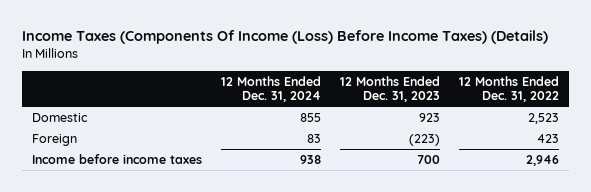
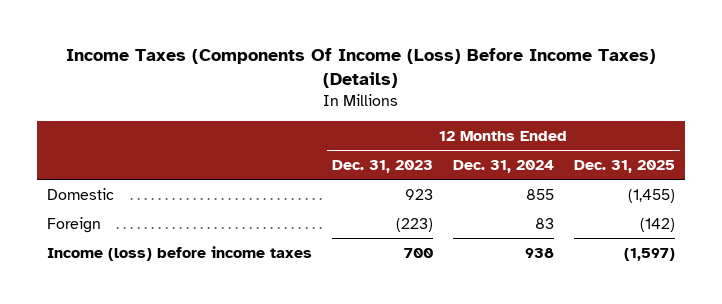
[459,75,560,103] 12 Months Ended Dec. 31, 2022 -> none
none -> [573,159,675,173] Dec. 31, 2025
[31,154,202,165] Income before income taxes -> [47,245,313,261] Income (loss) before income taxes

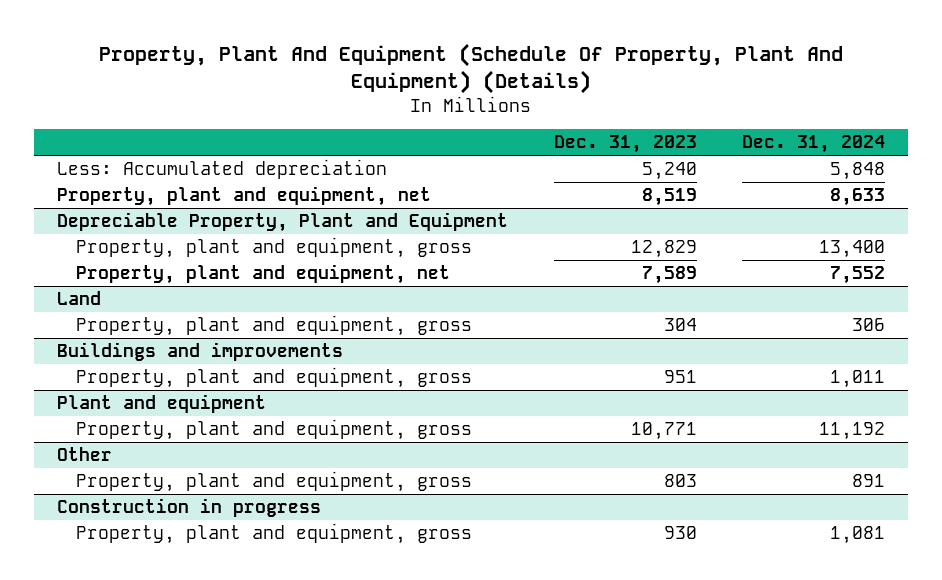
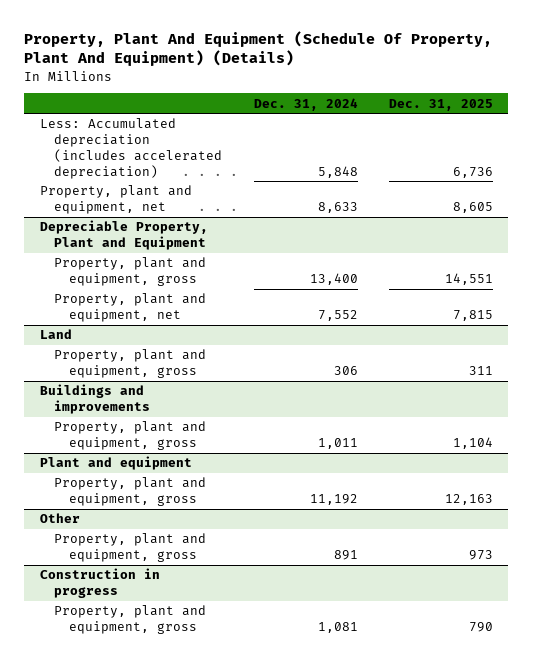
[553,135,697,154] Dec. 31, 2023 -> none
none -> [388,98,493,111] Dec. 31, 2025
[56,159,387,180] Less: Accumulated depreciation -> [39,118,223,179] Less: Accumulated depreciation (includes accelerated depreciation)

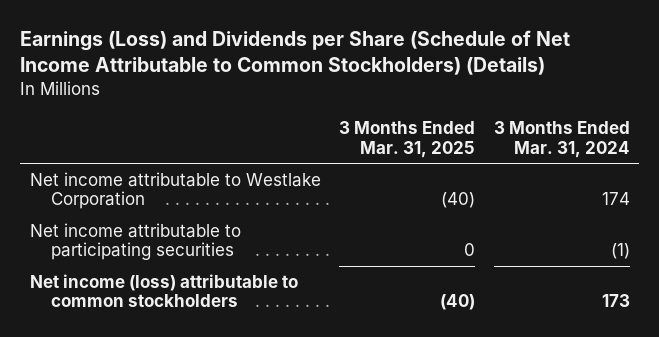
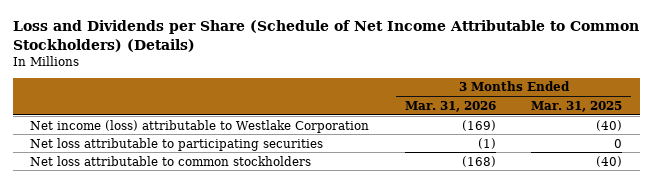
[20,30,571,76] Earnings (Loss) and Dividends per Share (Schedule of Net Income Attributable to Common Stockholders) (Details) -> [12,20,639,52] Loss and Dividends per Share (Schedule of Net Income Attributable to Common Stockholders) (Details)
[493,120,630,158] 3 Months Ended Mar. 31, 2024 -> none
none -> [404,100,496,112] Mar. 31, 2026
[29,171,321,210] Net income attributable to Westlake Corporation -> [30,119,370,133] Net income (loss) attributable to Westlake Corporation
[29,222,241,261] Net income attributable to participating securities -> [30,137,324,151] Net loss attributable to participating securities
[29,273,298,308] Net income (loss) attributable to common stockholders -> [30,155,312,166] Net loss attributable to common stockholders

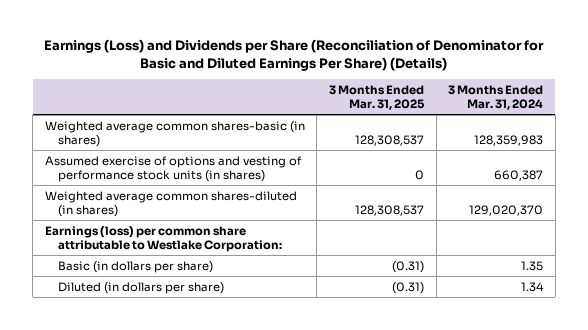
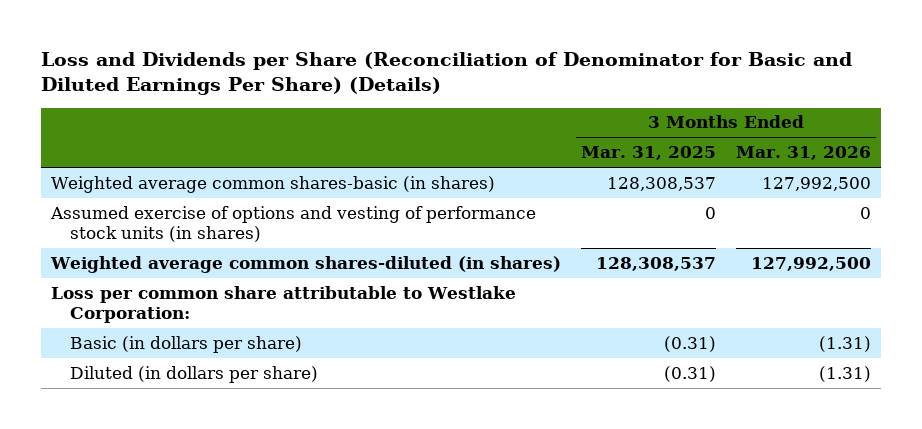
[44,39,545,71] Earnings (Loss) and Dividends per Share (Reconciliation of Denominator for Basic and Diluted Earnings Per Share) (Details) -> [40,51,852,96] Loss and Dividends per Share (Reconciliation of Denominator for Basic and Diluted Earnings Per Share) (Details)
[448,84,544,111] 3 Months Ended Mar. 31, 2024 -> none
none -> [736,146,872,161] Mar. 31, 2026
[44,225,282,252] Earnings (loss) per common share attributable to Westlake Corporation: -> [50,285,516,324] Loss per common share attributable to Westlake Corporation:

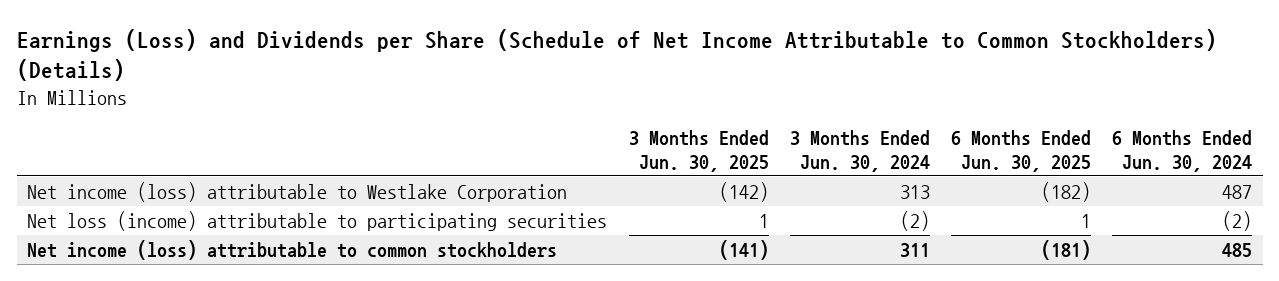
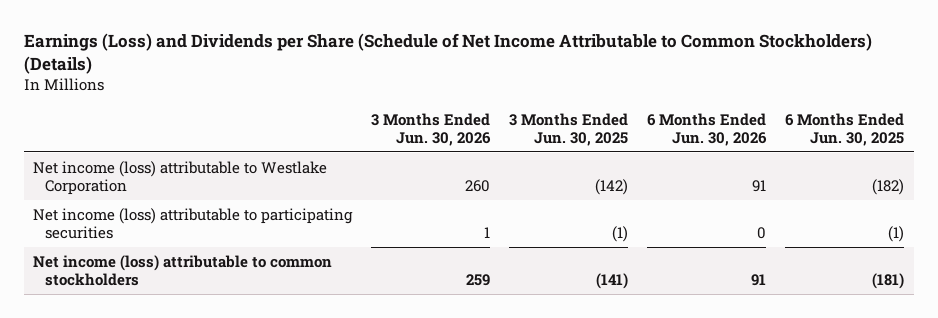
[789,130,930,172] 3 Months Ended Jun. 30, 2024 -> none
[1112,130,1253,172] 6 Months Ended Jun. 30, 2024 -> none
none -> [371,112,492,146] 3 Months Ended Jun. 30, 2026
none -> [647,112,768,146] 6 Months Ended Jun. 30, 2026
[27,210,608,231] Net loss (income) attributable to participating securities -> [33,207,354,239] Net income (loss) attributable to participating securities
[758,213,769,228] 1 -> [612,225,629,242] (1)
[1080,213,1091,228] 1 -> [888,225,905,242] (1)

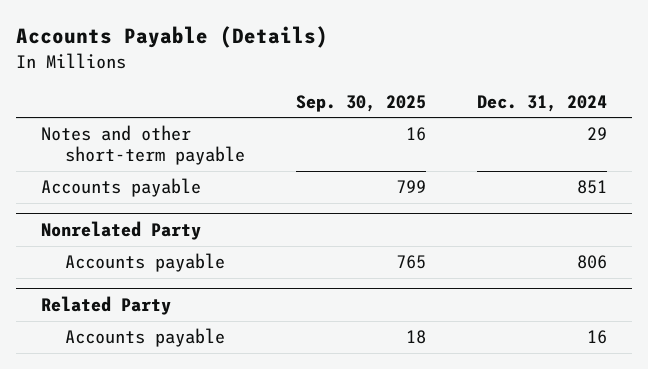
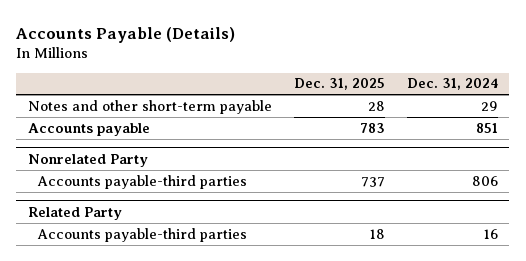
[296,94,427,112] Sep. 30, 2025 -> none
none -> [293,78,385,91] Dec. 31, 2025
[65,253,226,273] Accounts payable -> [36,174,247,189] Accounts payable-third parties
[65,328,226,348] Accounts payable -> [36,227,247,242] Accounts payable-third parties

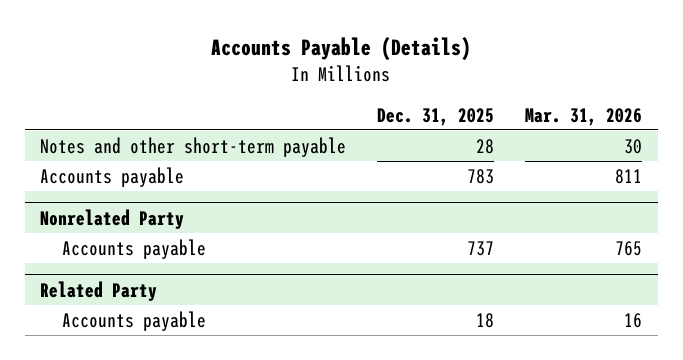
[407,78,499,91] Dec. 31, 2024 -> none
none -> [525,107,643,126] Mar. 31, 2026
[36,174,247,189] Accounts payable-third parties -> [61,238,206,259] Accounts payable
[36,227,247,242] Accounts payable-third parties -> [61,310,206,331] Accounts payable

